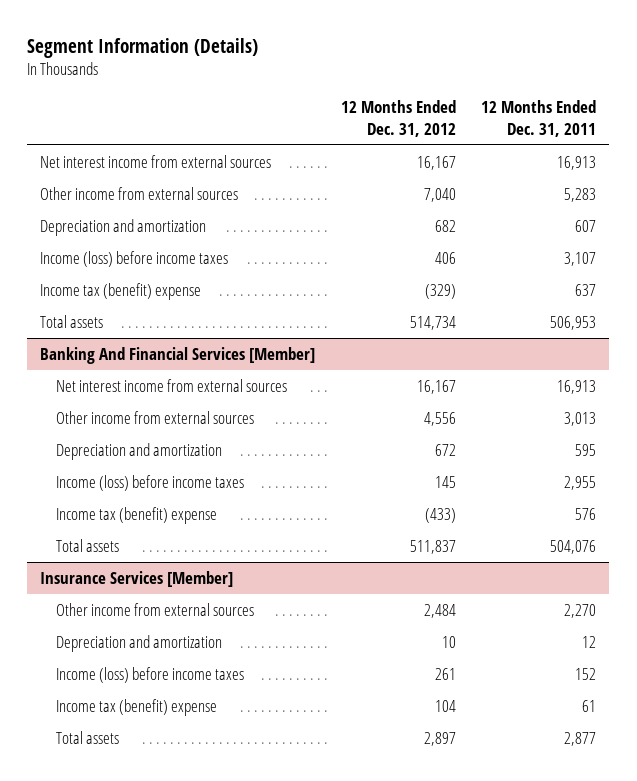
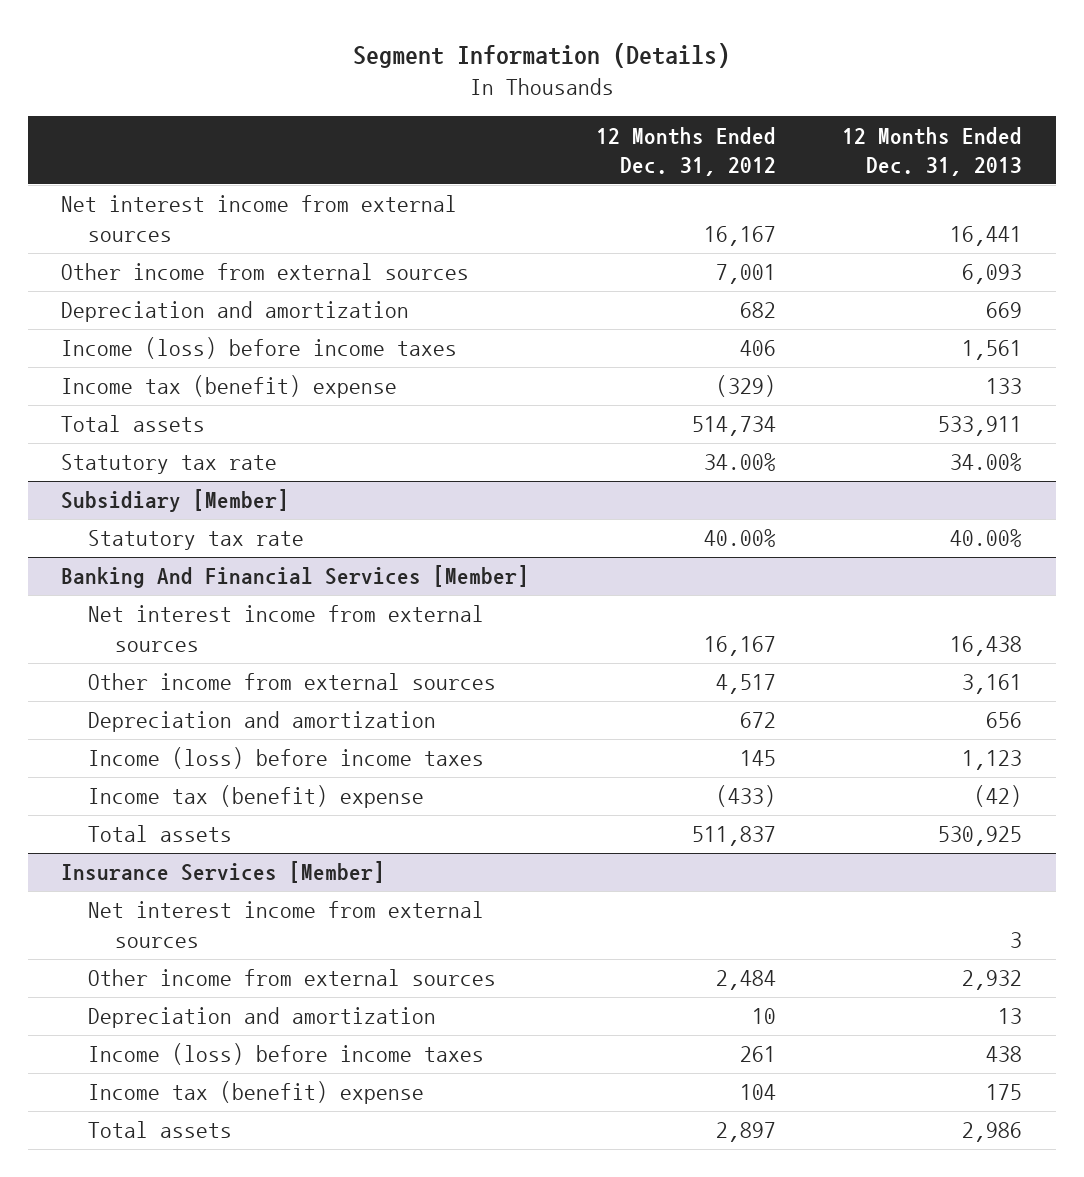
[481,100,597,137] 12 Months Ended Dec. 31, 2011 -> none
none -> [842,126,1023,176] 12 Months Ended Dec. 31, 2013
[423,187,456,202] 7,040 -> [715,264,776,285] 7,001
none -> [61,454,278,475] Statutory tax rate
none -> [61,489,290,513] Subsidiary [Member]
none -> [87,530,304,551] Statutory tax rate
[423,411,456,426] 4,556 -> [715,674,776,695] 4,517
none -> [87,901,484,948] Net interest income from external sources

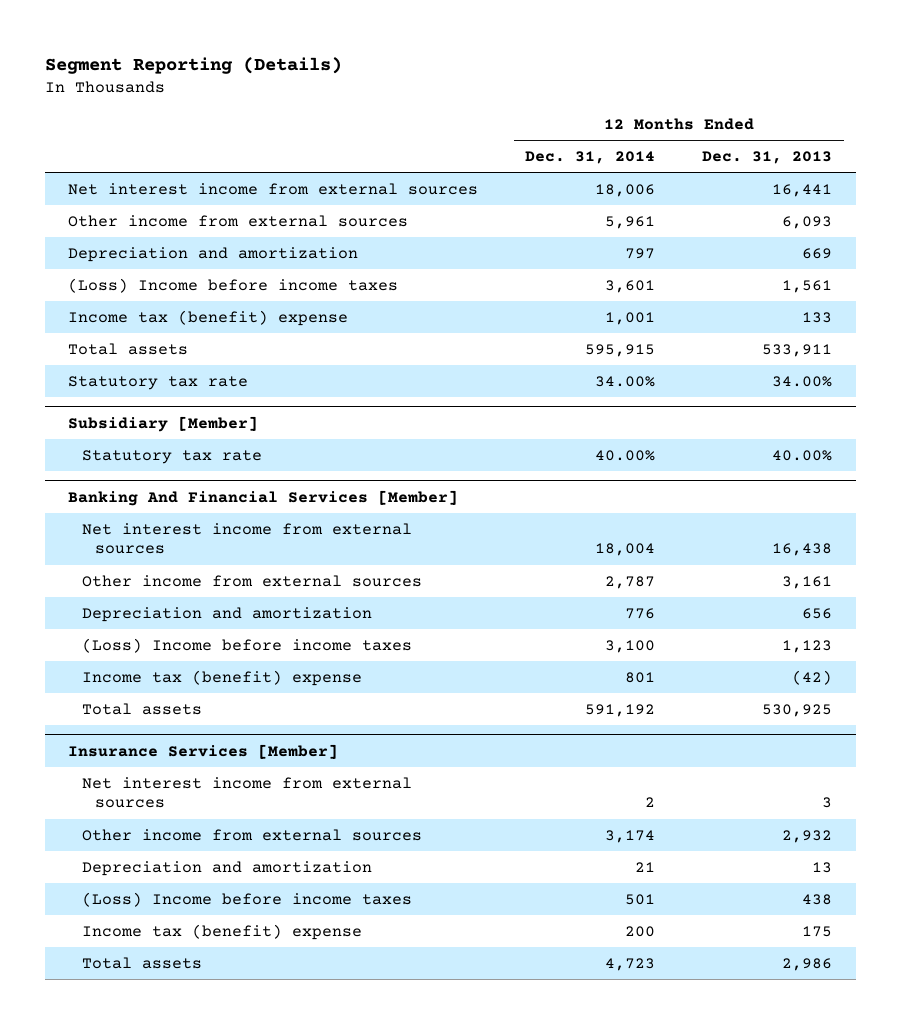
[352,43,730,69] Segment Information (Details) -> [44,57,342,75] Segment Reporting (Details)
[595,126,776,176] 12 Months Ended Dec. 31, 2012 -> none
none -> [525,150,656,164] Dec. 31, 2014
[61,337,458,360] Income (loss) before income taxes -> [68,277,399,293] (Loss) Income before income taxes
[87,747,484,770] Income (loss) before income taxes -> [81,637,412,653] (Loss) Income before income taxes
[87,1043,484,1066] Income (loss) before income taxes -> [81,891,412,907] (Loss) Income before income taxes

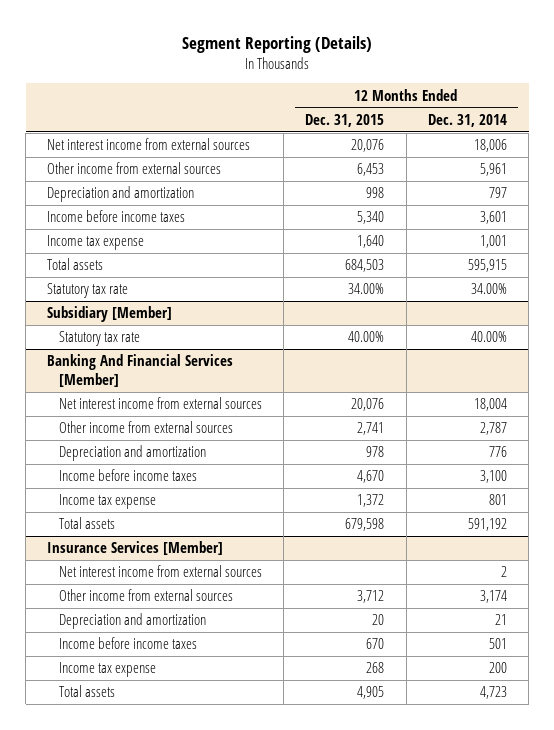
[702,150,833,164] Dec. 31, 2013 -> none
none -> [305,113,385,127] Dec. 31, 2015
[68,277,399,293] (Loss) Income before income taxes -> [47,210,186,223] Income before income taxes
[68,309,349,326] Income tax (benefit) expense -> [47,235,145,251] Income tax expense
[81,637,412,653] (Loss) Income before income taxes -> [58,469,197,482] Income before income taxes
[81,669,362,686] Income tax (benefit) expense -> [58,494,156,510] Income tax expense
[81,891,412,907] (Loss) Income before income taxes -> [58,637,197,650] Income before income taxes
[81,923,362,940] Income tax (benefit) expense -> [58,662,156,678] Income tax expense

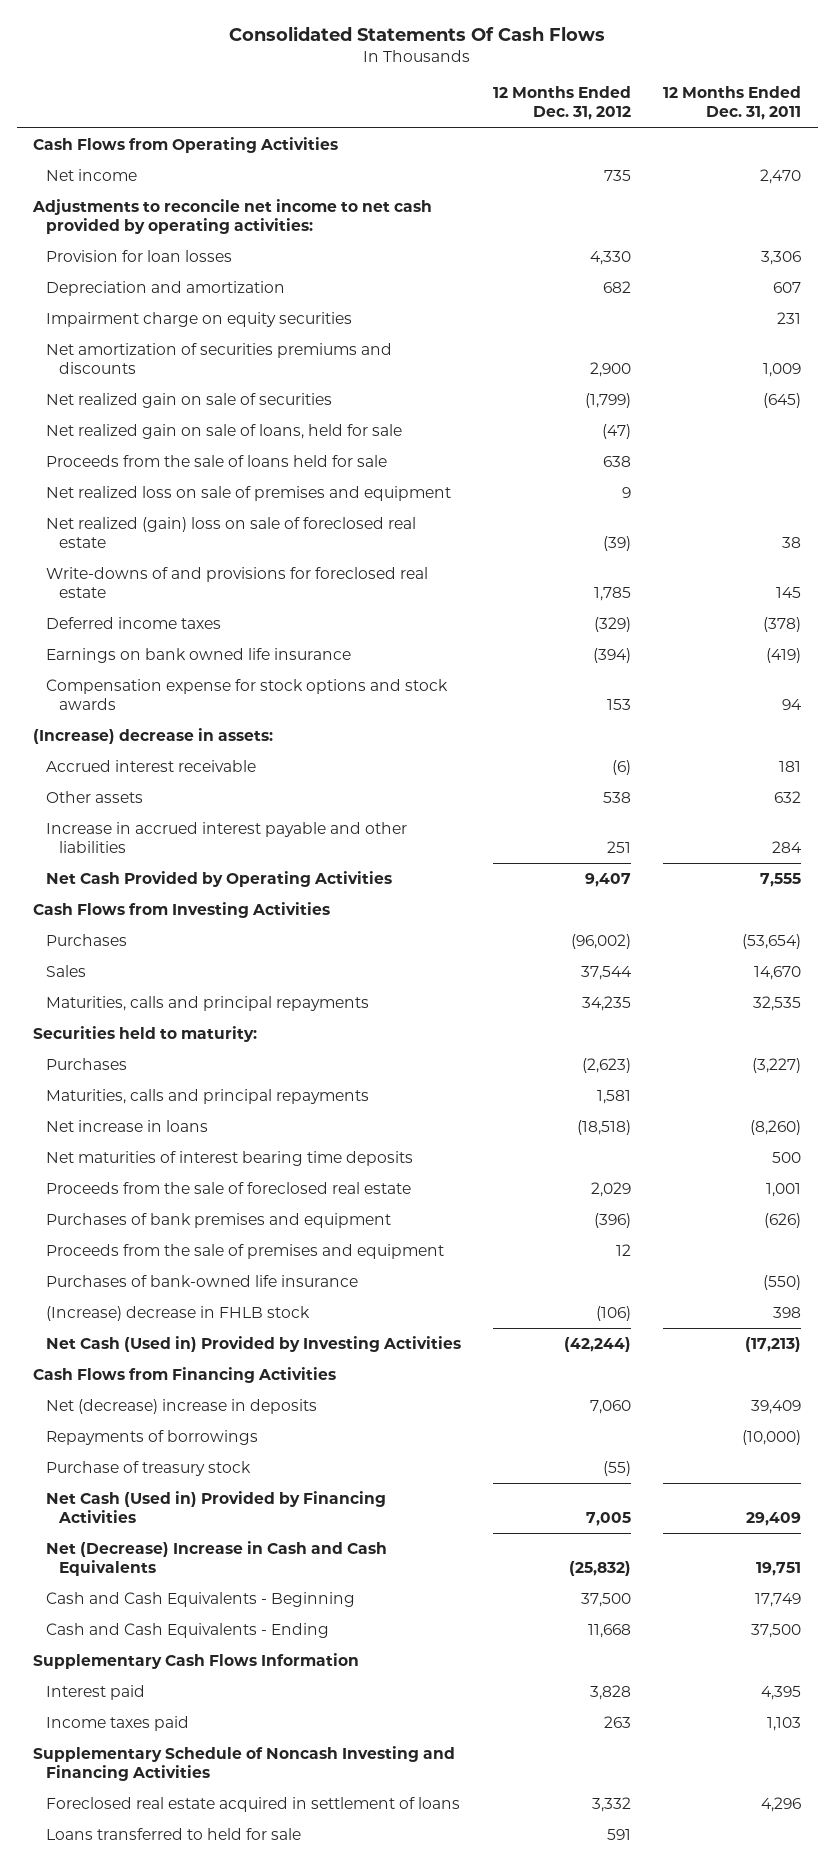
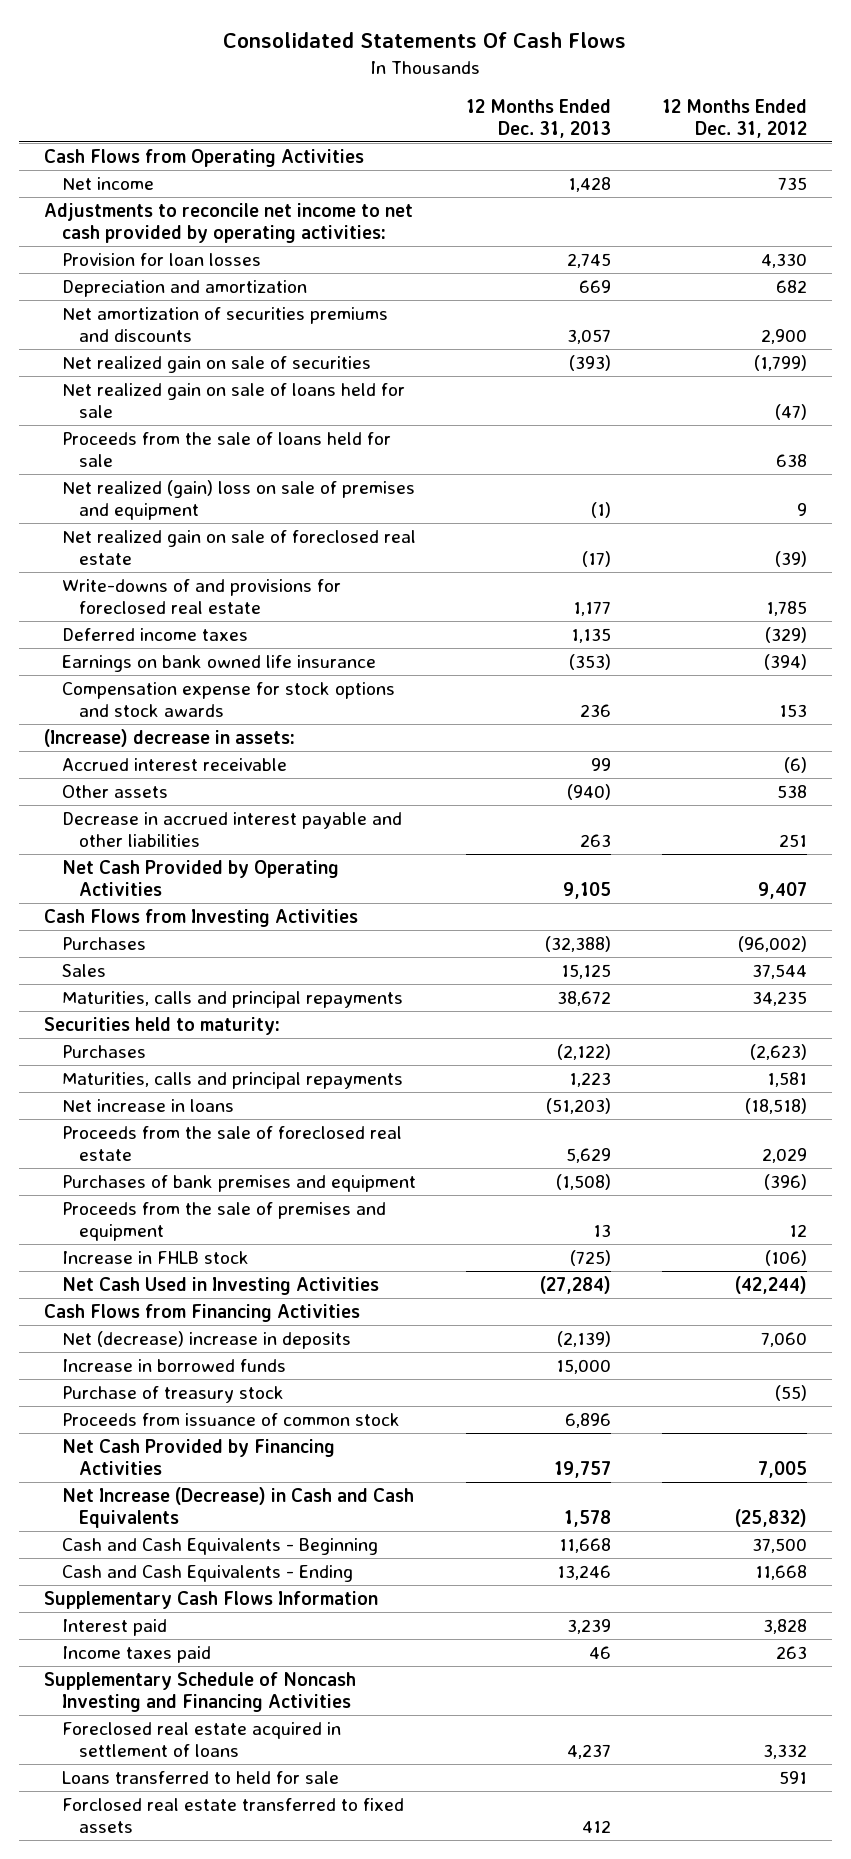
[663,86,802,121] 12 Months Ended Dec. 31, 2011 -> none
none -> [466,99,612,138] 12 Months Ended Dec. 31, 2013
[45,312,352,328] Impairment charge on equity securities -> none
[45,424,402,440] Net realized gain on sale of loans, held for sale -> [61,382,405,418] Net realized gain on sale of loans held for sale
[45,486,451,502] Net realized loss on sale of premises and equipment -> [61,479,415,520] Net realized (gain) loss on sale of premises and equipment
[45,517,416,549] Net realized (gain) loss on sale of foreclosed real estate -> [61,529,416,565] Net realized gain on sale of foreclosed real estate
[45,822,407,854] Increase in accrued interest payable and other liabilities -> [61,811,402,847] Decrease in accrued interest payable and other liabilities
[45,1151,413,1167] Net maturities of interest bearing time deposits -> none
[45,1275,358,1288] Purchases of bank-owned life insurance -> none
[45,1306,310,1322] (Increase) decrease in FHLB stock -> [61,1250,249,1264] Increase in FHLB stock
[45,1336,461,1353] Net Cash (Used in) Provided by Investing Activities -> [61,1276,379,1295] Net Cash Used in Investing Activities
[45,1430,258,1446] Repayments of borrowings -> [61,1358,286,1372] Increase in borrowed funds
none -> [61,1412,400,1426] Proceeds from issuance of common stock
[45,1491,386,1524] Net Cash (Used in) Provided by Financing Activities -> [61,1438,335,1475] Net Cash Provided by Financing Activities
[45,1541,387,1577] Net (Decrease) Increase in Cash and Cash Equivalents -> [61,1486,414,1528] Net Increase (Decrease) in Cash and Cash Equivalents
none -> [61,1797,404,1833] Forclosed real estate transferred to fixed assets

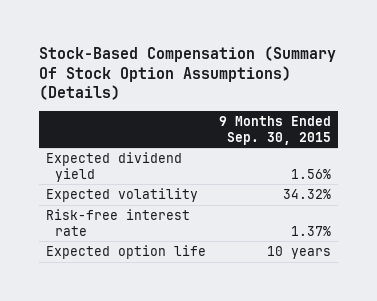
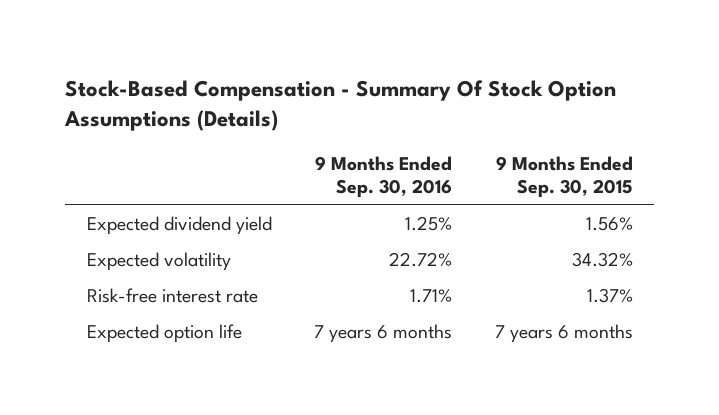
[39,45,337,101] Stock-Based Compensation (Summary Of Stock Option Assumptions) (Details) -> [64,79,617,131] Stock-Based Compensation - Summary Of Stock Option Assumptions (Details)
none -> [315,155,453,199] 9 Months Ended Sep. 30, 2016
[267,245,332,259] 10 years -> [494,324,633,344] 7 years 6 months

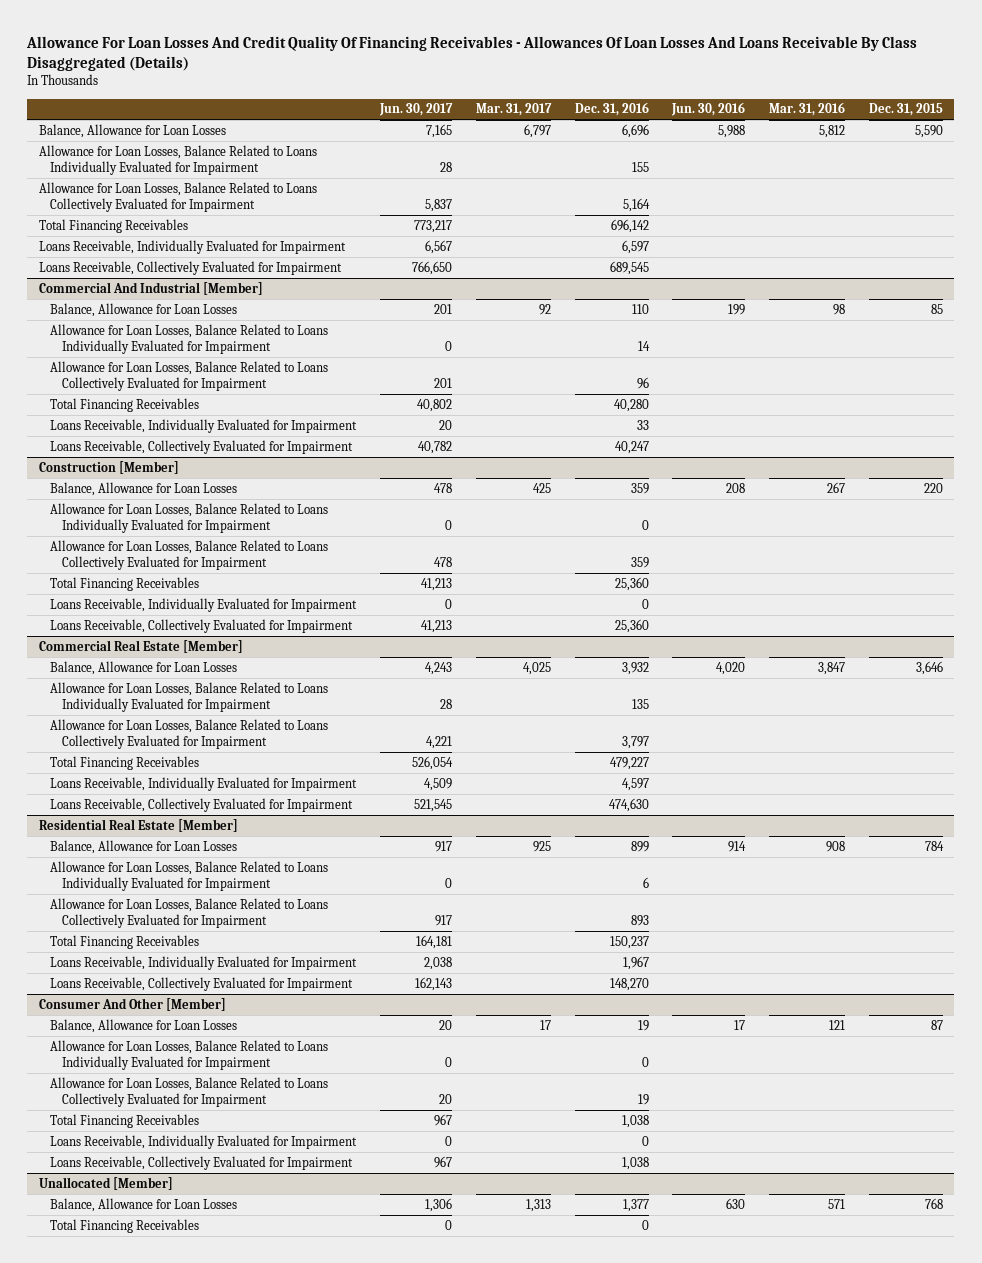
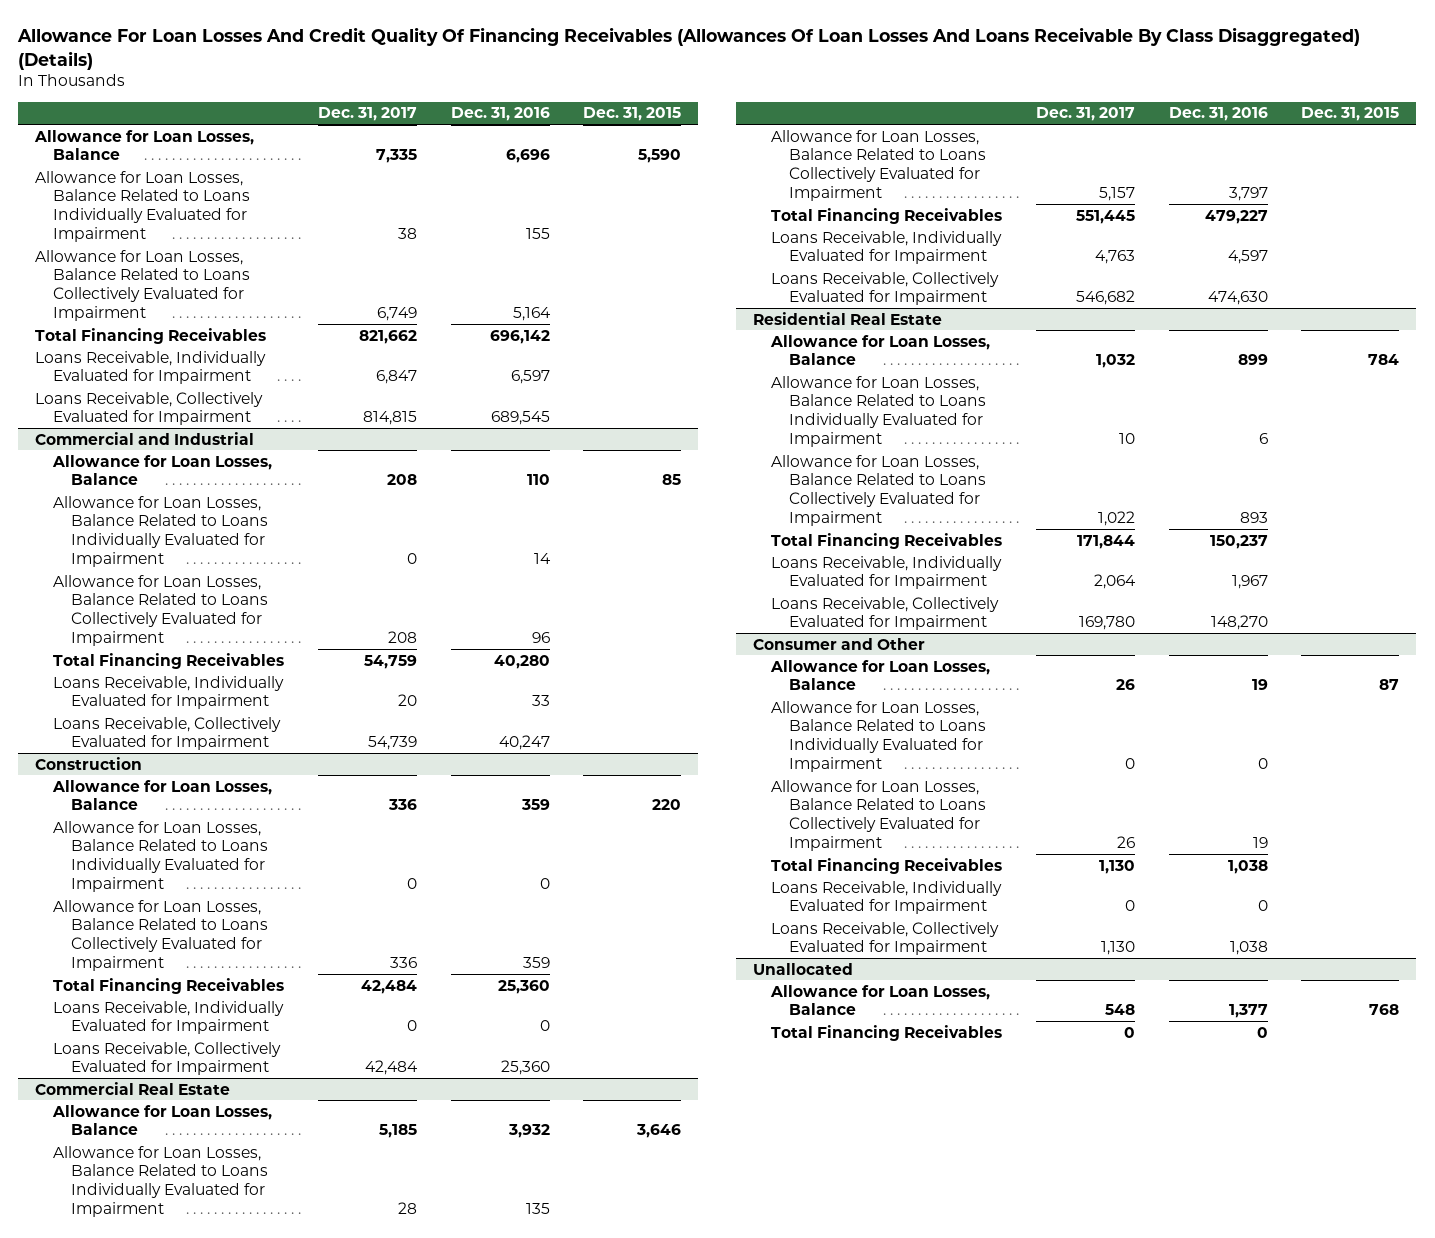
[26,35,918,71] Allowance For Loan Losses And Credit Quality Of Financing Receivables - Allowances Of Loan Losses And Loans Receivable By Class Disaggregated (Details) -> [17,26,1361,70] Allowance For Loan Losses And Credit Quality Of Financing Receivables (Allowances Of Loan Losses And Loans Receivable By Class Disaggregated) (Details)
[379,103,454,117] Jun. 30, 2017 -> none
[475,103,552,117] Mar. 31, 2017 -> none
[671,102,746,117] Jun. 30, 2016 -> none
[768,102,845,117] Mar. 31, 2016 -> none
none -> [317,107,417,122] Dec. 31, 2017
[39,123,227,138] Balance, Allowance for Loan Losses -> [34,129,255,161] Allowance for Loan Losses, Balance
[39,281,264,295] Commercial And Industrial [Member] -> [35,431,255,445] Commercial and Industrial
[50,302,238,317] Balance, Allowance for Loan Losses -> [52,454,273,486] Allowance for Loan Losses, Balance
[39,460,180,474] Construction [Member] -> [35,756,143,770] Construction
[50,481,238,496] Balance, Allowance for Loan Losses -> [52,779,273,811] Allowance for Loan Losses, Balance
[39,639,244,653] Commercial Real Estate [Member] -> [35,1081,231,1095] Commercial Real Estate
[50,660,238,675] Balance, Allowance for Loan Losses -> [52,1104,273,1136] Allowance for Loan Losses, Balance
[39,818,239,832] Residential Real Estate [Member] -> [753,311,943,325] Residential Real Estate
[50,839,238,854] Balance, Allowance for Loan Losses -> [770,334,991,366] Allowance for Loan Losses, Balance
[39,997,227,1011] Consumer And Other [Member] -> [753,637,926,650] Consumer and Other
[50,1018,238,1033] Balance, Allowance for Loan Losses -> [770,659,991,691] Allowance for Loan Losses, Balance
[39,1176,174,1190] Unallocated [Member] -> [753,962,854,975] Unallocated
[50,1197,238,1212] Balance, Allowance for Loan Losses -> [770,984,991,1016] Allowance for Loan Losses, Balance

